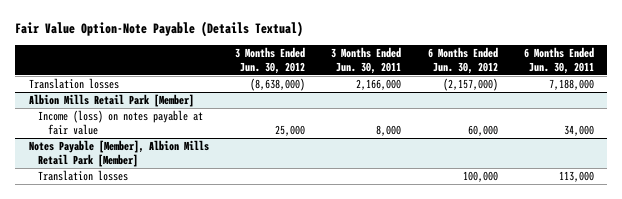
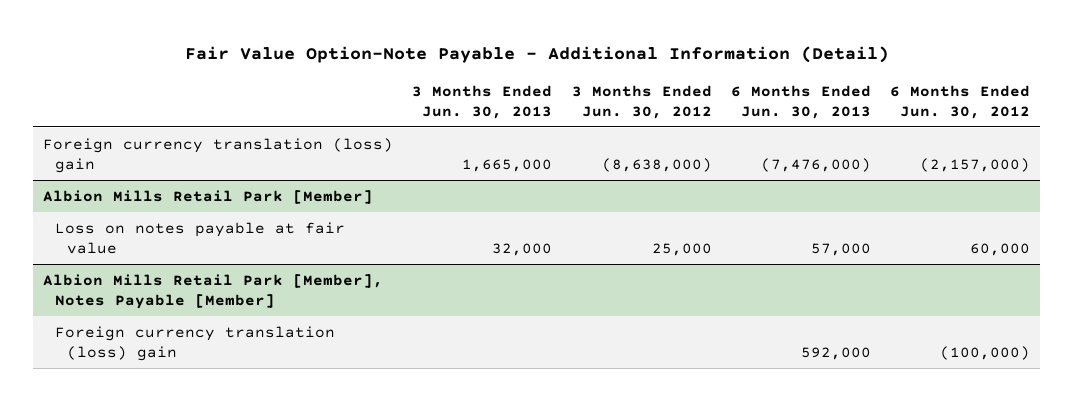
[15,21,304,38] Fair Value Option-Note Payable (Details Textual) -> [184,45,889,63] Fair Value Option-Note Payable - Additional Information (Detail)
[331,47,402,74] 3 Months Ended Jun. 30, 2011 -> none
[523,47,594,74] 6 Months Ended Jun. 30, 2011 -> none
none -> [412,84,553,119] 3 Months Ended Jun. 30, 2013
none -> [730,84,871,119] 6 Months Ended Jun. 30, 2013
[28,78,119,90] Translation losses -> [43,137,394,173] Foreign currency translation (loss) gain
[38,110,204,135] Income (loss) on notes payable at fair value -> [54,221,345,254] Loss on notes payable at fair value
[28,140,209,167] Notes Payable [Member], Albion Mills Retail Park [Member] -> [43,273,384,309] Albion Mills Retail Park [Member], Notes Payable [Member]
[38,170,129,182] Translation losses -> [54,325,335,361] Foreign currency translation (loss) gain
[462,171,498,183] 100,000 -> [940,345,1031,360] (100,000)

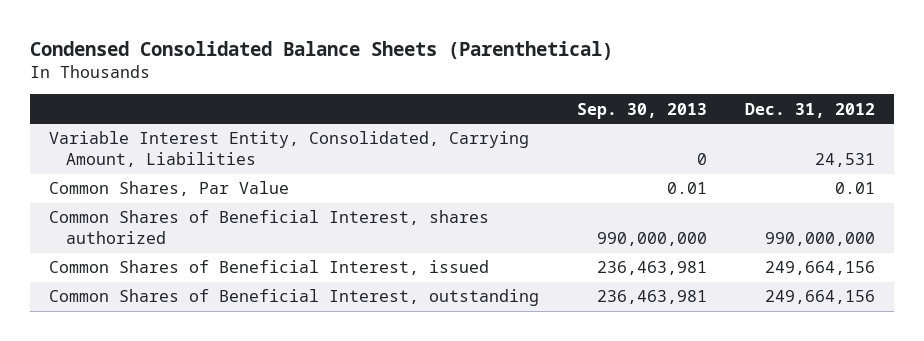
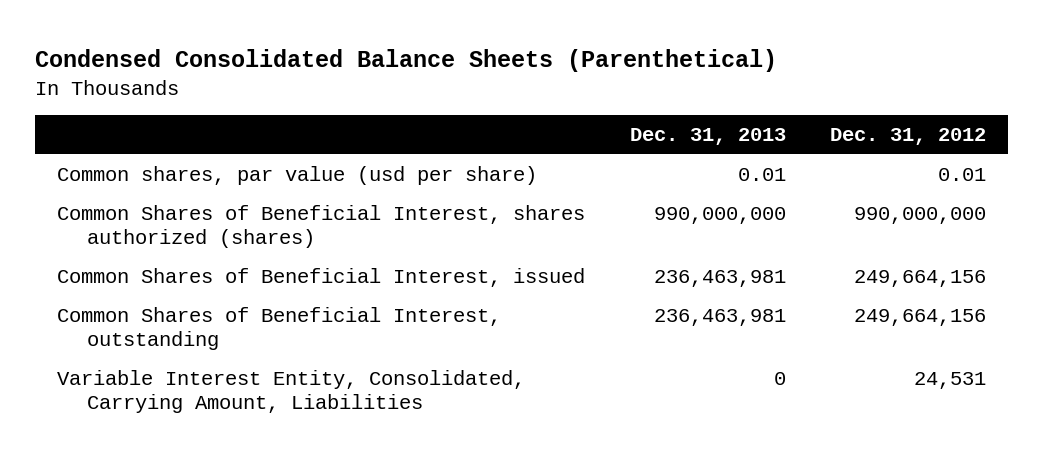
[576,102,707,119] Sep. 30, 2013 -> none
none -> [629,128,786,146] Dec. 31, 2013
[49,181,290,197] Common Shares, Par Value -> [57,166,538,186] Common shares, par value (usd per share)
[49,210,490,245] Common Shares of Beneficial Interest, shares authorized -> [57,205,586,249] Common Shares of Beneficial Interest, shares authorized (shares)
[49,131,530,168] Variable Interest Entity, Consolidated, Carrying Amount, Liabilities -> [57,370,526,414] Variable Interest Entity, Consolidated, Carrying Amount, Liabilities

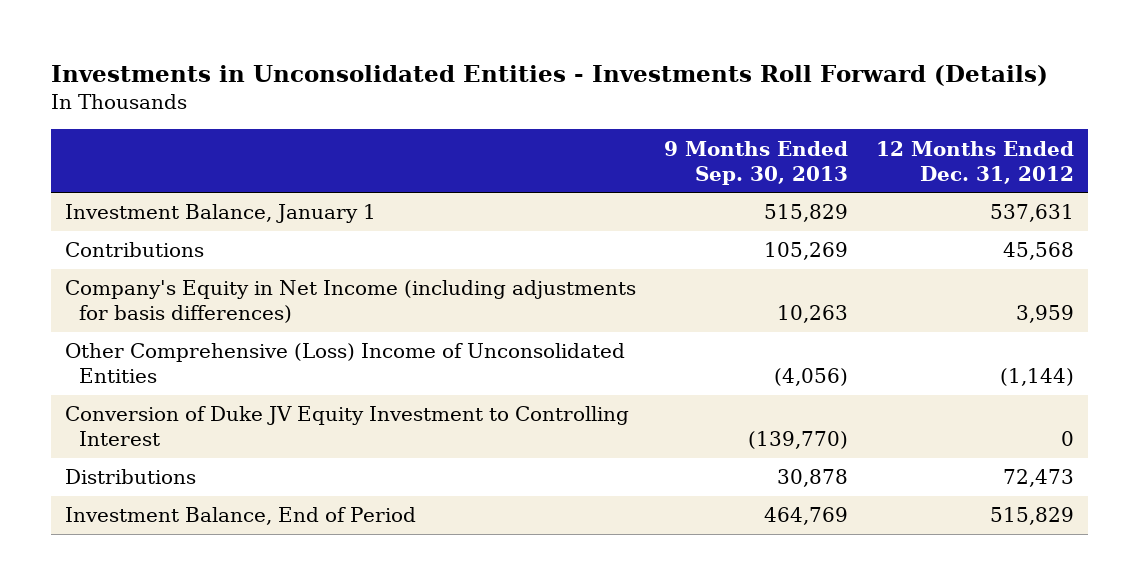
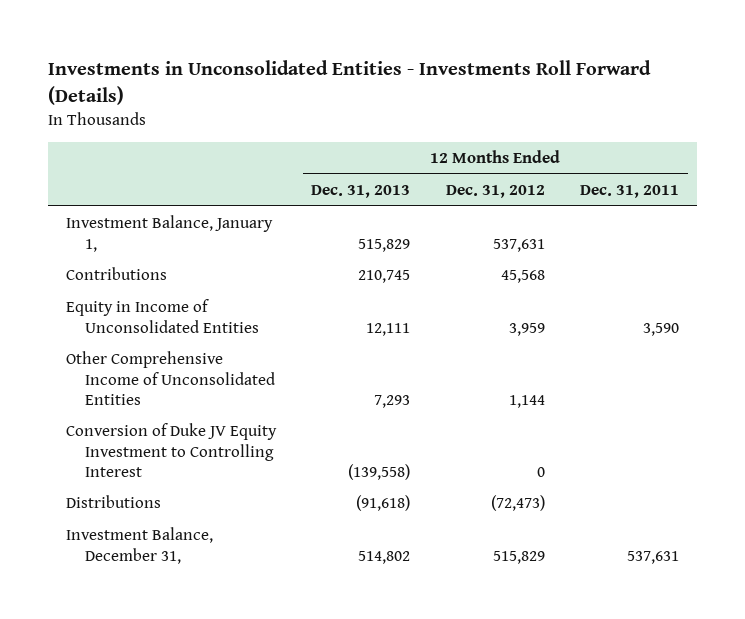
[663,140,848,185] 9 Months Ended Sep. 30, 2013 -> none
none -> [311,185,411,199] Dec. 31, 2013
none -> [580,185,680,199] Dec. 31, 2011
[64,204,376,224] Investment Balance, January 1 -> [66,215,274,252] Investment Balance, January 1,
[64,280,636,324] Company's Equity in Net Income (including adjustments for basis differences) -> [66,299,260,333] Equity in Income of Unconsolidated Entities
[64,343,625,384] Other Comprehensive (Loss) Income of Unconsolidated Entities -> [66,351,276,405] Other Comprehensive Income of Unconsolidated Entities
[1000,368,1075,387] (1,144) -> [508,394,545,408] 1,144
[1003,469,1075,488] 72,473 -> [490,495,545,512] (72,473)
[64,507,416,526] Investment Balance, End of Period -> [66,527,214,564] Investment Balance, December 31,

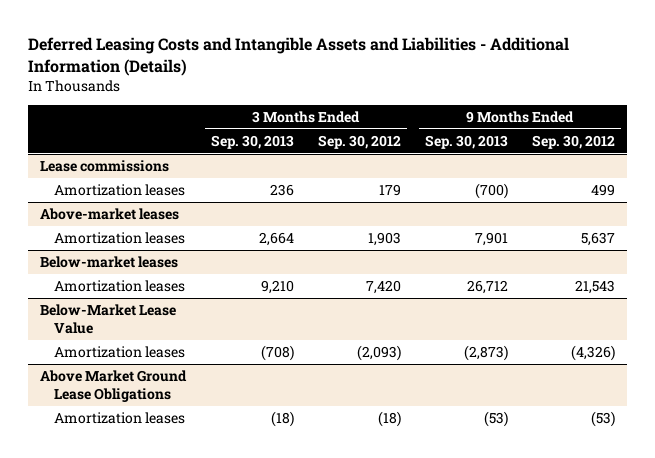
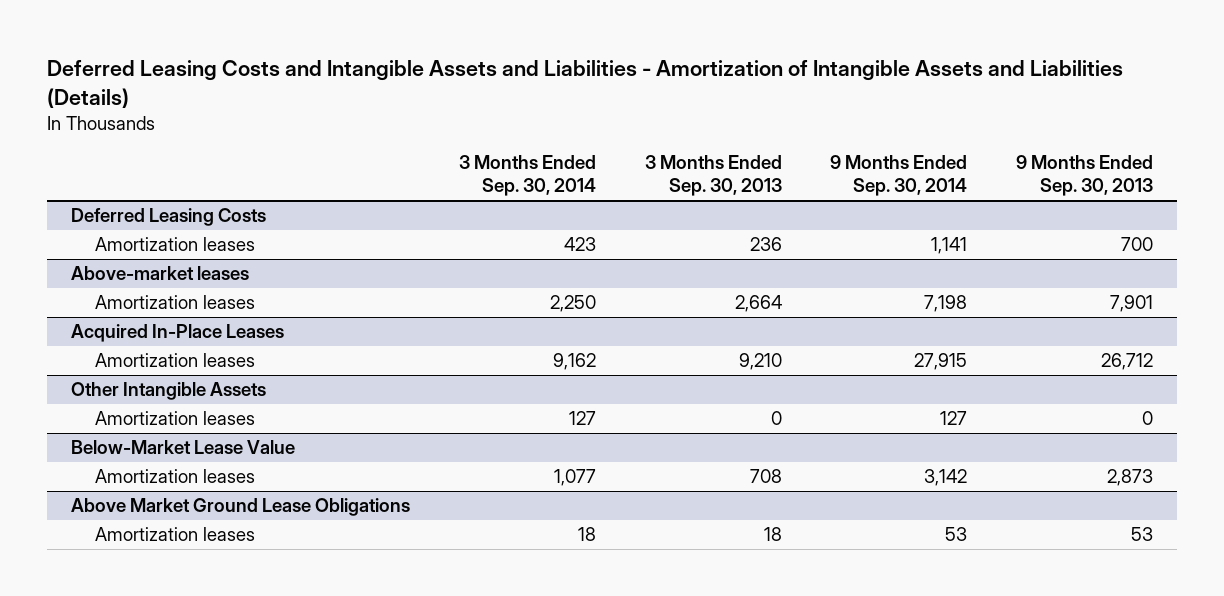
[28,37,570,77] Deferred Leasing Costs and Intangible Assets and Liabilities - Additional Information (Details) -> [47,59,1124,108] Deferred Leasing Costs and Intangible Assets and Liabilities - Amortization of Intangible Assets and Liabilities (Details)
[317,134,401,149] Sep. 30, 2012 -> none
[531,134,615,149] Sep. 30, 2012 -> none
none -> [459,155,597,197] 3 Months Ended Sep. 30, 2014
none -> [830,155,968,197] 9 Months Ended Sep. 30, 2014
[40,159,170,172] Lease commissions -> none
none -> [71,208,267,227] Deferred Leasing Costs
[474,182,508,199] (700) -> [1120,237,1153,252] 700
[40,255,179,268] Below-market leases -> none
none -> [71,324,285,343] Acquired In-Place Leases
none -> [71,382,267,401] Other Intangible Assets
none -> [95,411,256,426] Amortization leases
[260,344,294,361] (708) -> [749,469,782,484] 708
[463,344,508,361] (2,873) -> [1106,469,1153,487] 2,873
[270,410,294,427] (18) -> [763,527,782,542] 18
[483,410,508,427] (53) -> [1130,527,1153,542] 53

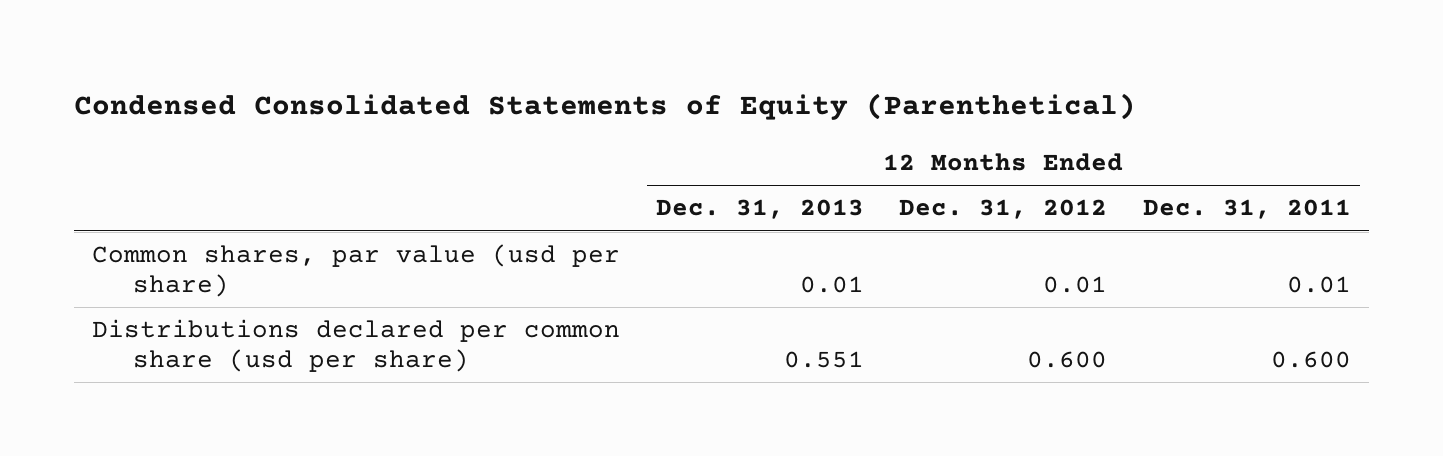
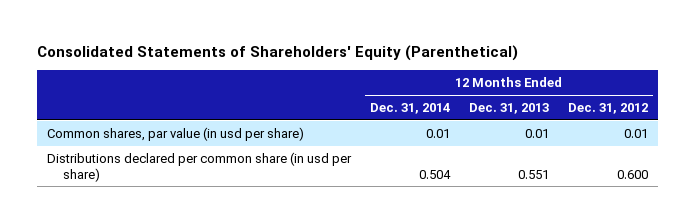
[73,92,1136,120] Condensed Consolidated Statements of Equity (Parenthetical) -> [37,45,519,62] Consolidated Statements of Shareholders' Equity (Parenthetical)
[1143,199,1352,220] Dec. 31, 2011 -> none
none -> [369,102,450,114] Dec. 31, 2014
[91,244,620,298] Common shares, par value (usd per share) -> [46,126,304,141] Common shares, par value (in usd per share)
[91,319,620,373] Distributions declared per common share (usd per share) -> [46,151,352,182] Distributions declared per common share (in usd per share)

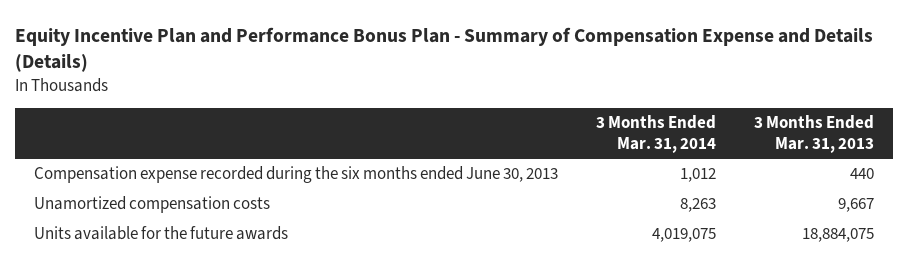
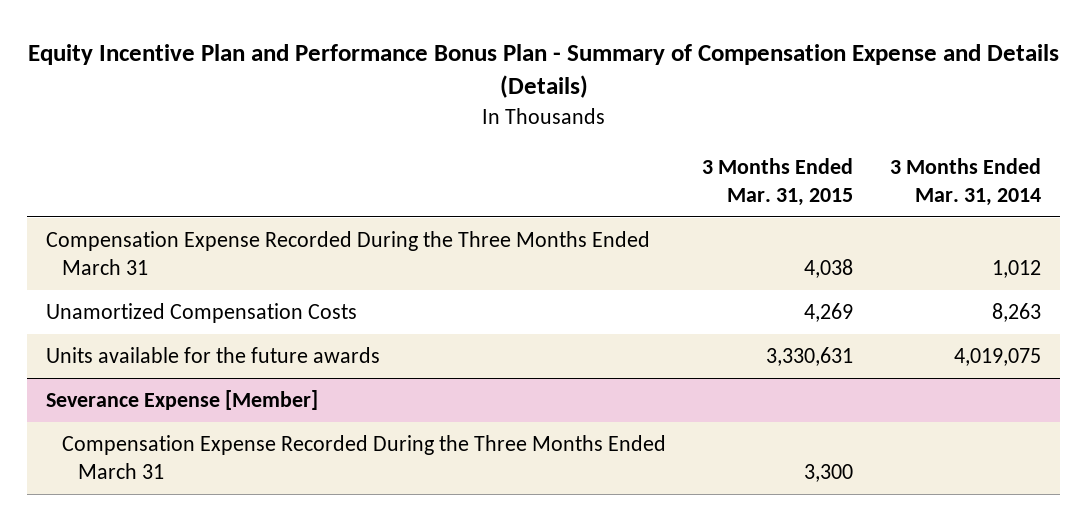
[754,115,875,153] 3 Months Ended Mar. 31, 2013 -> none
none -> [702,158,854,206] 3 Months Ended Mar. 31, 2015
[34,166,559,184] Compensation expense recorded during the six months ended June 30, 2013 -> [45,231,650,275] Compensation Expense Recorded During the Three Months Ended March 31
[34,196,271,214] Unamortized compensation costs -> [45,303,357,324] Unamortized Compensation Costs
none -> [45,390,318,411] Severance Expense [Member]
none -> [61,435,666,479] Compensation Expense Recorded During the Three Months Ended March 31

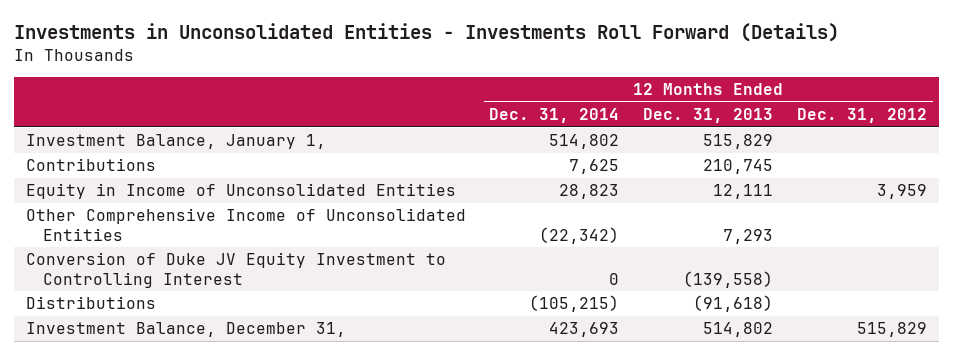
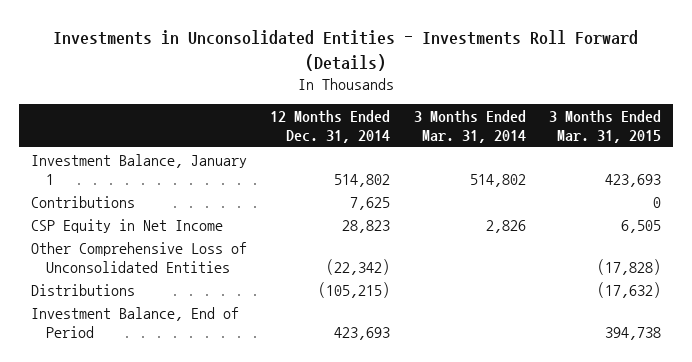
[643,108,774,124] Dec. 31, 2013 -> none
[796,108,927,124] Dec. 31, 2012 -> none
none -> [413,109,526,143] 3 Months Ended Mar. 31, 2014
none -> [548,109,661,143] 3 Months Ended Mar. 31, 2015
[25,134,326,150] Investment Balance, January 1, -> [30,153,247,185] Investment Balance, January 1
[25,252,446,288] Conversion of Duke JV Equity Investment to Controlling Interest -> none
[25,183,456,200] Equity in Income of Unconsolidated Entities -> [30,218,223,233] CSP Equity in Net Income
[25,208,466,241] Other Comprehensive Income of Unconsolidated Entities -> [30,241,247,273] Other Comprehensive Loss of Unconsolidated Entities
[25,322,346,338] Investment Balance, December 31, -> [30,306,239,338] Investment Balance, End of Period

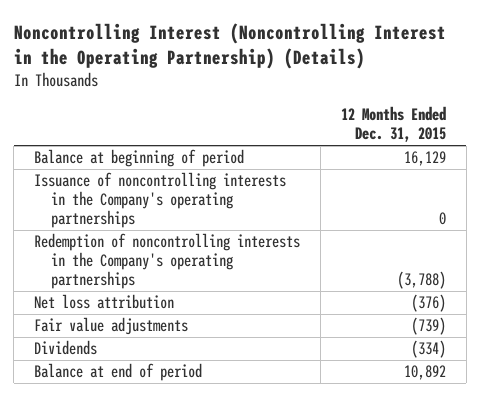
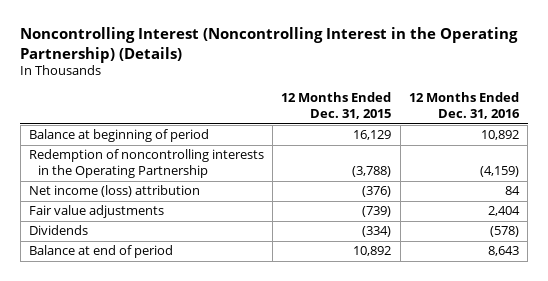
none -> [409,92,521,120] 12 Months Ended Dec. 31, 2016
[34,172,287,229] Issuance of noncontrolling interests in the Company's operating partnerships -> none
[34,233,301,290] Redemption of noncontrolling interests in the Company's operating partnerships -> [28,149,264,179] Redemption of noncontrolling interests in the Operating Partnership
[34,294,175,310] Net loss attribution -> [28,185,200,198] Net income (loss) attribution

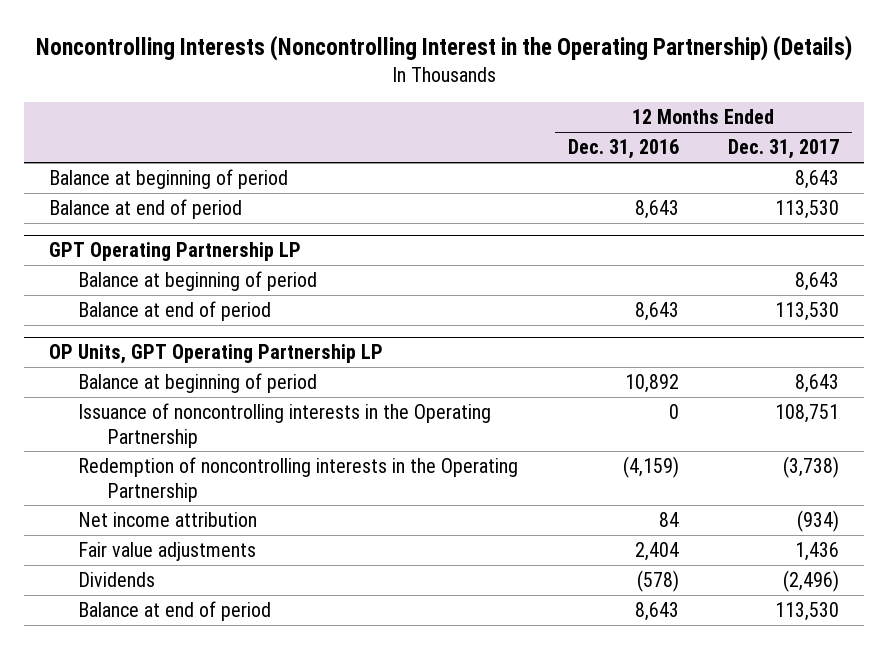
[20,27,519,63] Noncontrolling Interest (Noncontrolling Interest in the Operating Partnership) (Details) -> [35,35,852,62] Noncontrolling Interests (Noncontrolling Interest in the Operating Partnership) (Details)
[281,92,392,120] 12 Months Ended Dec. 31, 2015 -> none
none -> [728,139,840,160] Dec. 31, 2017
none -> [48,169,288,190] Balance at beginning of period
none -> [48,199,242,220] Balance at end of period
none -> [48,242,301,262] GPT Operating Partnership LP
none -> [78,271,318,292] Balance at beginning of period
none -> [78,301,272,322] Balance at end of period
none -> [48,344,383,365] OP Units, GPT Operating Partnership LP
none -> [78,403,492,448] Issuance of noncontrolling interests in the Operating Partnership
[28,185,200,198] Net income (loss) attribution -> [78,512,258,528] Net income attribution

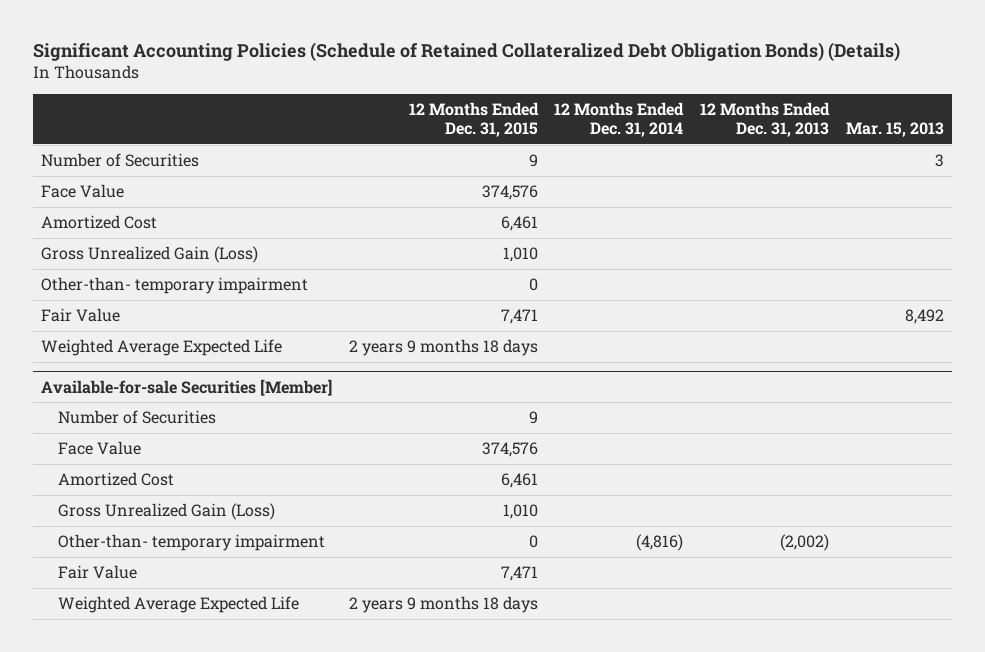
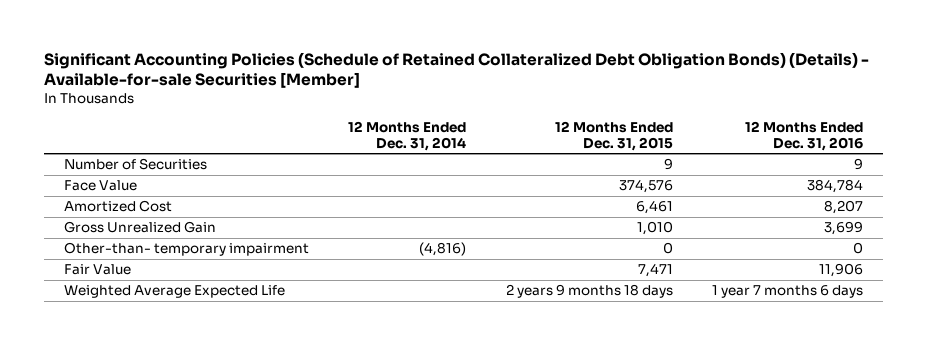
[32,42,900,62] Significant Accounting Policies (Schedule of Retained Collateralized Debt Obligation Bonds) (Details) -> [43,51,869,89] Significant Accounting Policies (Schedule of Retained Collateralized Debt Obligation Bonds) (Details) - Available-for-sale Securities [Member]
[700,102,831,138] 12 Months Ended Dec. 31, 2013 -> none
[845,122,944,138] Mar. 15, 2013 -> none
none -> [744,120,863,151] 12 Months Ended Dec. 31, 2016
[41,277,309,295] Other-than- temporary impairment -> none
[41,308,121,323] Fair Value -> none
[41,339,283,357] Weighted Average Expected Life -> none
[41,378,333,396] Available-for-sale Securities [Member] -> none
[57,410,216,425] Number of Securities -> none
[57,441,141,456] Face Value -> none
[57,472,174,487] Amortized Cost -> none
[57,503,275,521] Gross Unrealized Gain (Loss) -> none
[41,246,259,264] Gross Unrealized Gain (Loss) -> [63,221,216,234] Gross Unrealized Gain

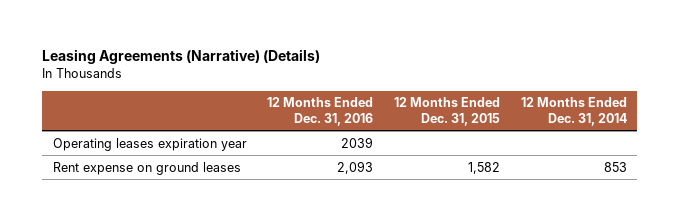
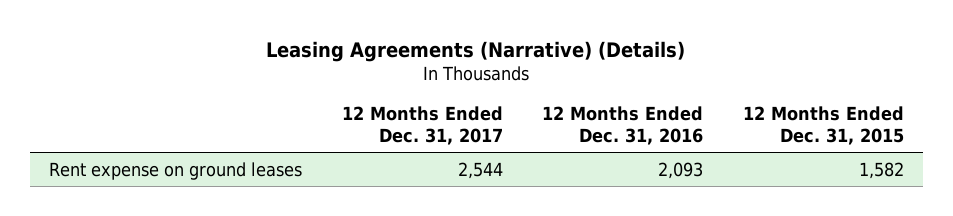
[520,97,627,126] 12 Months Ended Dec. 31, 2014 -> none
none -> [341,106,503,146] 12 Months Ended Dec. 31, 2017
[52,137,247,151] Operating leases expiration year -> none

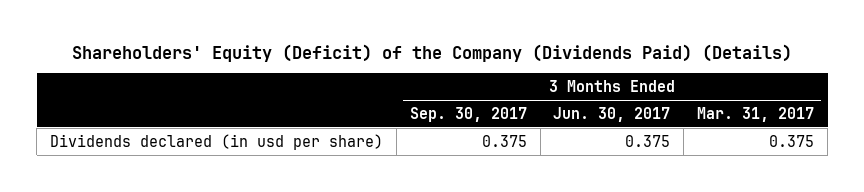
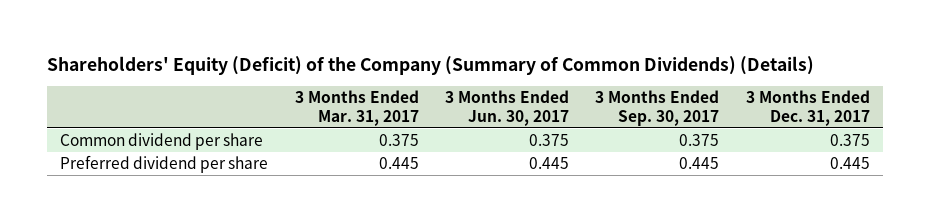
[72,44,793,63] Shareholders' Equity (Deficit) of the Company (Dividends Paid) (Details) -> [47,56,815,76] Shareholders' Equity (Deficit) of the Company (Summary of Common Dividends) (Details)
none -> [745,90,870,126] 3 Months Ended Dec. 31, 2017
[49,133,383,150] Dividends declared (in usd per share) -> [60,133,264,151] Common dividend per share
none -> [60,155,269,174] Preferred dividend per share

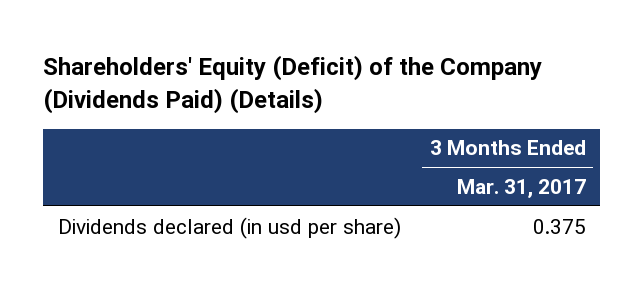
[47,56,815,76] Shareholders' Equity (Deficit) of the Company (Summary of Common Dividends) (Details) -> [42,55,542,114] Shareholders' Equity (Deficit) of the Company (Dividends Paid) (Details)
[445,90,570,126] 3 Months Ended Jun. 30, 2017 -> none
[595,90,720,126] 3 Months Ended Sep. 30, 2017 -> none
[745,90,870,126] 3 Months Ended Dec. 31, 2017 -> none
[60,155,269,174] Preferred dividend per share -> none
[60,133,264,151] Common dividend per share -> [57,216,401,239] Dividends declared (in usd per share)

